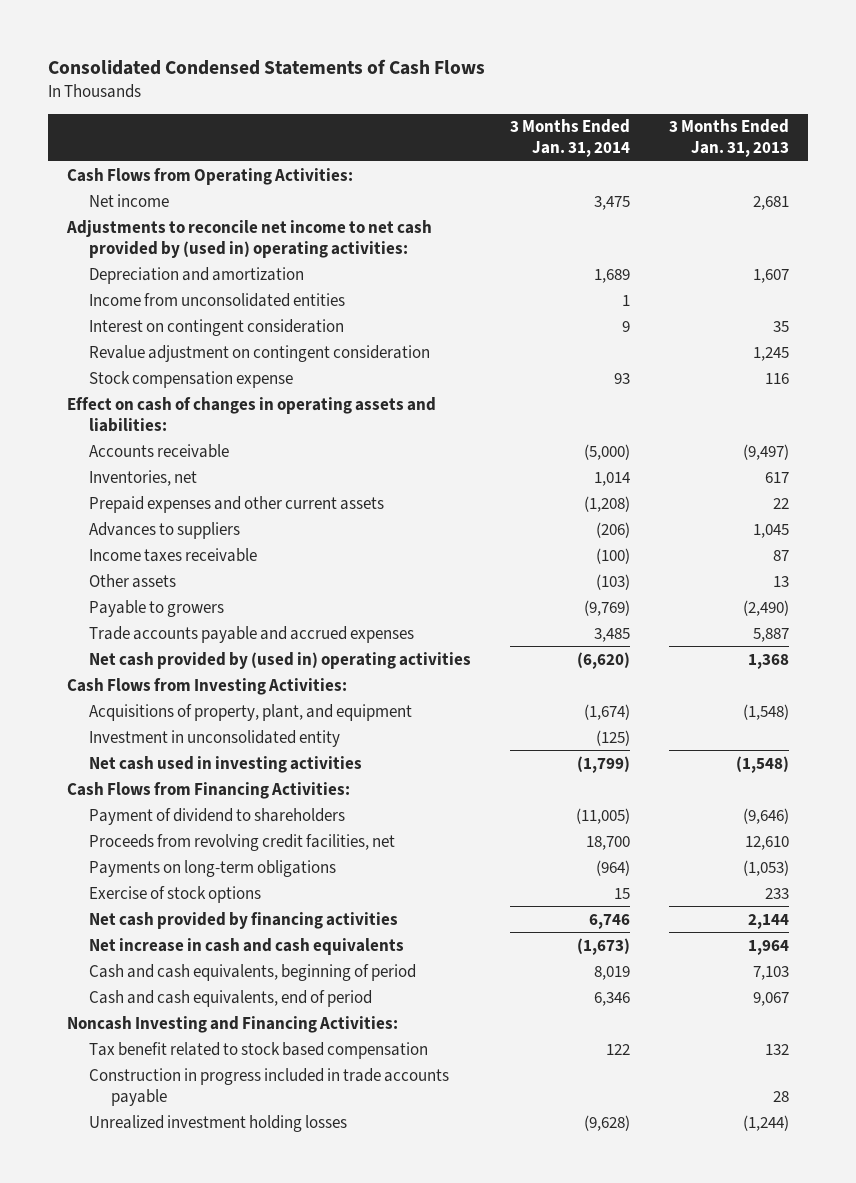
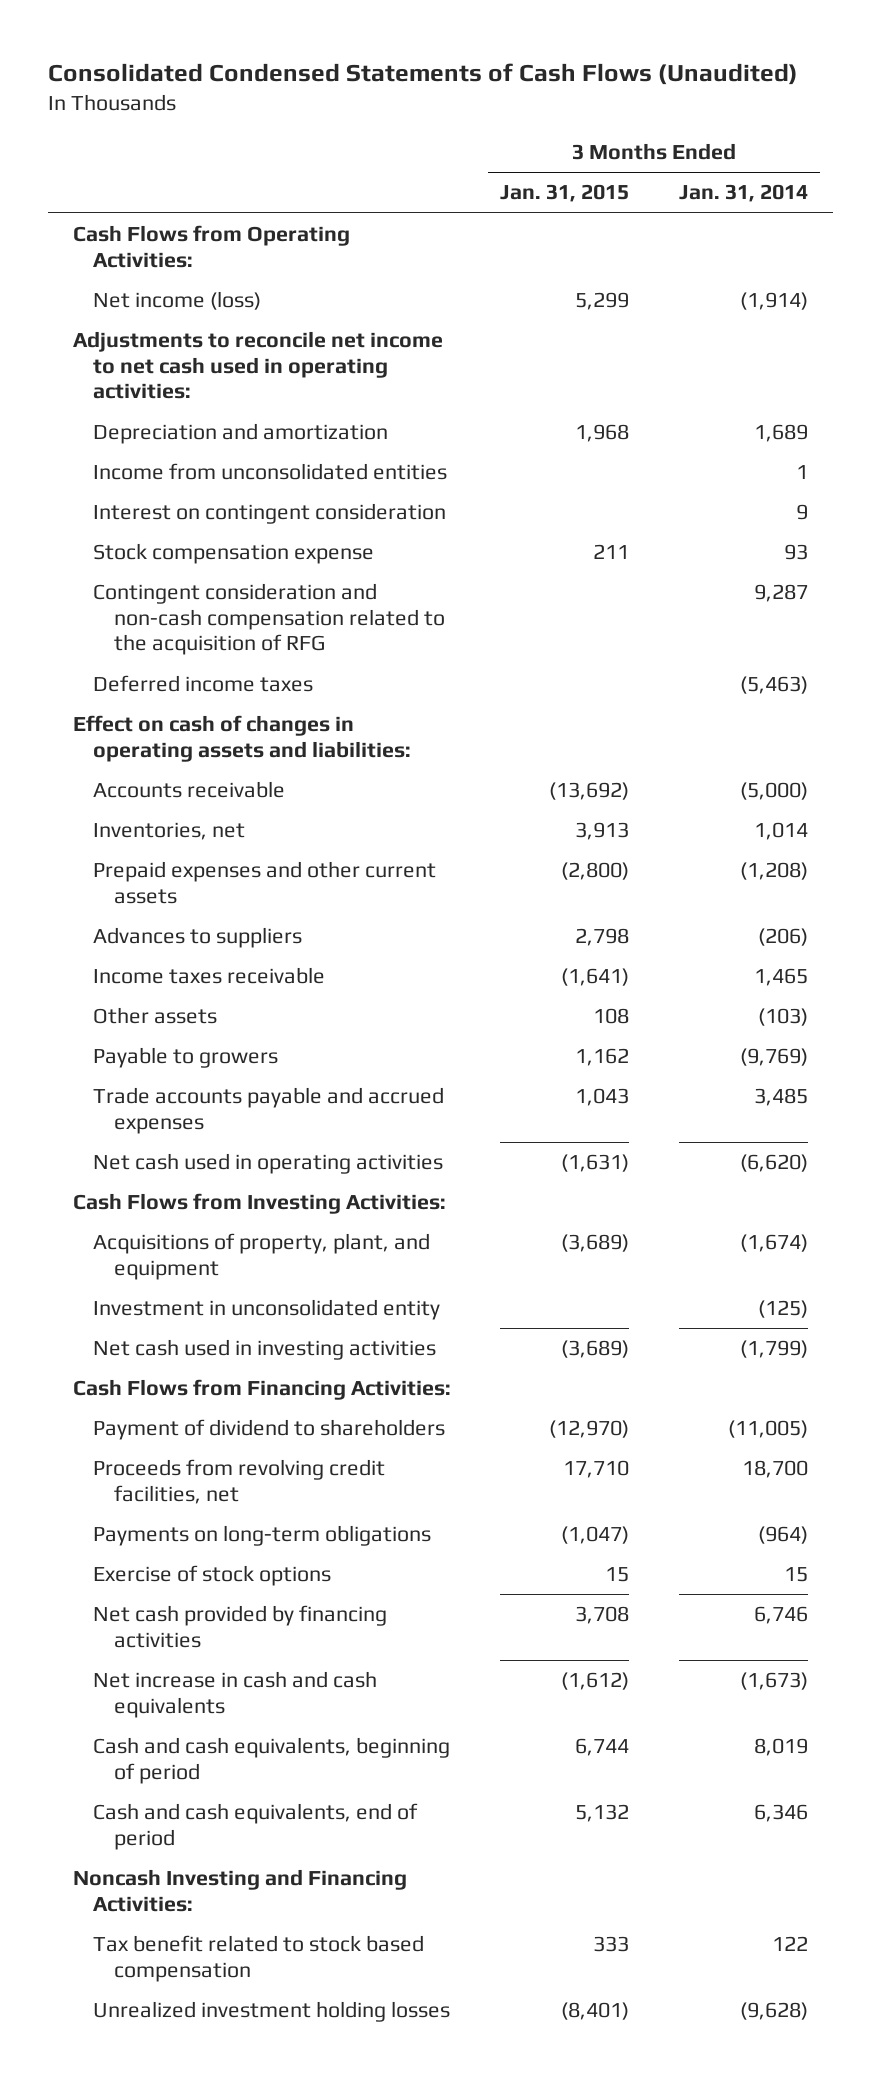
[47,59,485,76] Consolidated Condensed Statements of Cash Flows -> [47,63,798,86] Consolidated Condensed Statements of Cash Flows (Unaudited)
[668,119,789,158] 3 Months Ended Jan. 31, 2013 -> none
none -> [500,184,630,203] Jan. 31, 2015
[89,193,170,207] Net income -> [93,291,262,311] Net income (loss)
[593,195,630,210] 3,475 -> [739,292,808,311] (1,914)
[66,219,433,258] Adjustments to reconcile net income to net cash provided by (used in) operating activities: -> [72,331,443,400] Adjustments to reconcile net income to net cash used in operating activities:
[89,344,431,362] Revalue adjustment on contingent consideration -> none
none -> [93,583,446,656] Contingent consideration and non-cash compensation related to the acquisition of RFG
none -> [93,675,314,693] Deferred income taxes
[595,547,630,564] (100) -> [753,968,808,987] 1,465
[89,651,472,669] Net cash provided by (used in) operating activities -> [93,1153,444,1175] Net cash used in operating activities
[89,1067,450,1106] Construction in progress included in trade accounts payable -> none

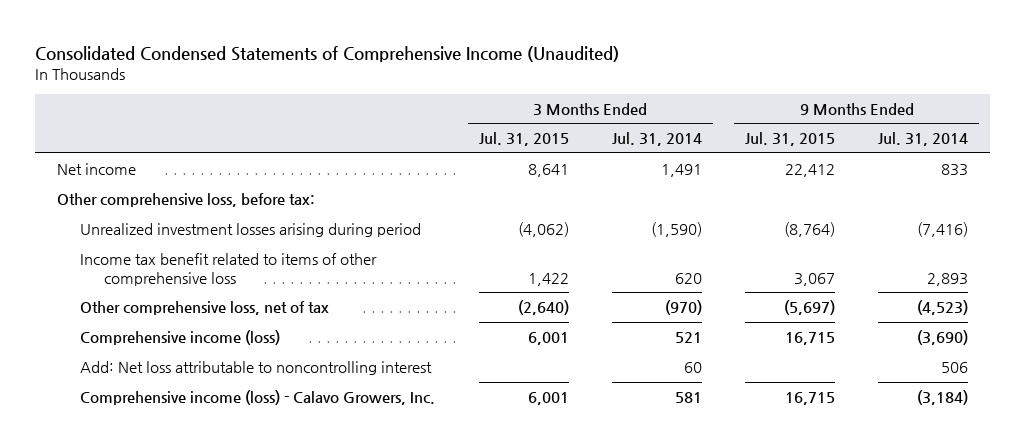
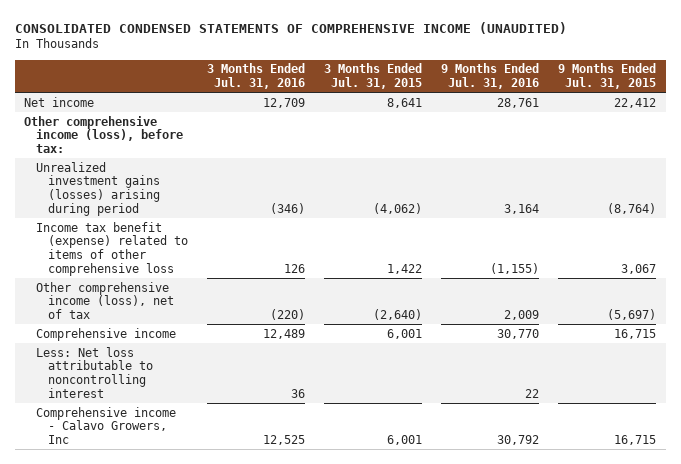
[35,45,620,62] Consolidated Condensed Statements of Comprehensive Income (Unaudited) -> [14,21,567,34] CONSOLIDATED CONDENSED STATEMENTS OF COMPREHENSIVE INCOME (UNAUDITED)
[611,132,702,147] Jul. 31, 2014 -> none
[878,132,969,147] Jul. 31, 2014 -> none
none -> [206,63,305,89] 3 Months Ended Jul. 31, 2016
none -> [441,63,540,89] 9 Months Ended Jul. 31, 2016
[57,192,316,207] Other comprehensive loss, before tax: -> [24,115,184,154] Other comprehensive income (loss), before tax:
[80,222,422,237] Unrealized investment losses arising during period -> [36,161,160,216] Unrealized investment gains (losses) arising during period
[80,252,378,286] Income tax benefit related to items of other comprehensive loss -> [36,221,188,276] Income tax benefit (expense) related to items of other comprehensive loss
[80,300,330,315] Other comprehensive loss, net of tax -> [36,281,174,320] Other comprehensive income (loss), net of tax
[80,329,281,345] Comprehensive income (loss) -> [36,327,177,341] Comprehensive income
[80,360,433,375] Add: Net loss attributable to noncontrolling interest -> [36,346,153,398] Less: Net loss attributable to noncontrolling interest
[80,389,436,405] Comprehensive income (loss) - Calavo Growers, Inc. -> [36,406,177,445] Comprehensive income - Calavo Growers, Inc

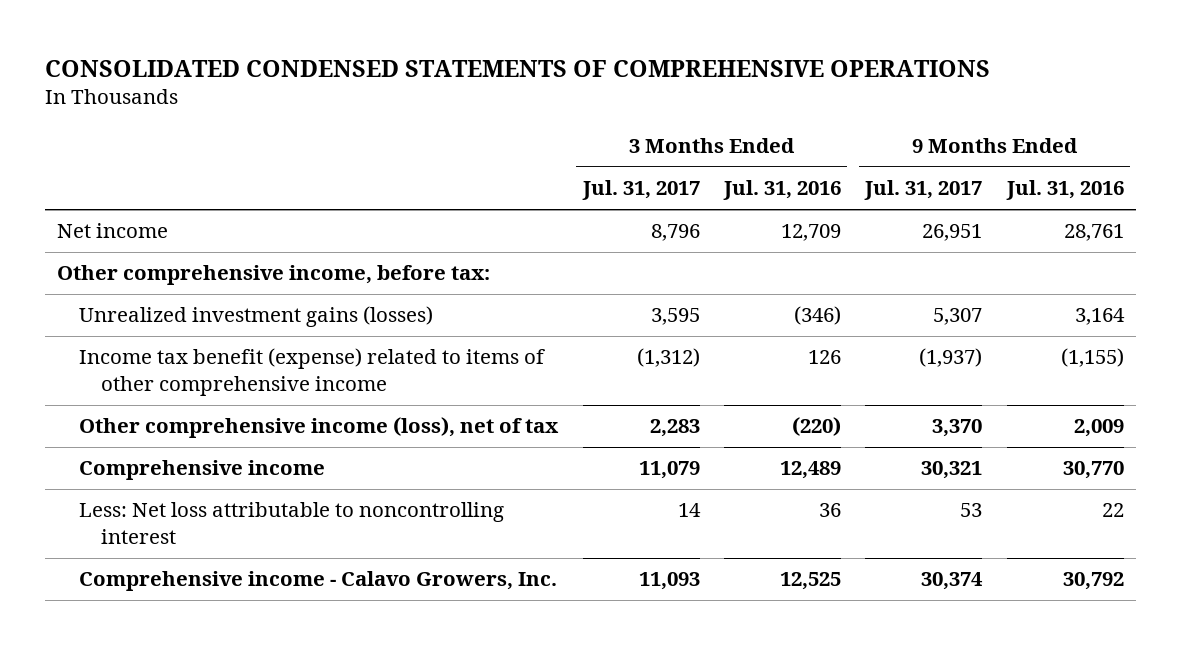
[14,21,567,34] CONSOLIDATED CONDENSED STATEMENTS OF COMPREHENSIVE INCOME (UNAUDITED) -> [45,59,991,77] CONSOLIDATED CONDENSED STATEMENTS OF COMPREHENSIVE OPERATIONS
[323,63,422,89] 3 Months Ended Jul. 31, 2015 -> none
[558,63,657,89] 9 Months Ended Jul. 31, 2015 -> none
none -> [581,180,700,201] Jul. 31, 2017
none -> [864,180,983,201] Jul. 31, 2017
[24,115,184,154] Other comprehensive income (loss), before tax: -> [57,265,491,286] Other comprehensive income, before tax:
[36,161,160,216] Unrealized investment gains (losses) arising during period -> [79,306,434,328] Unrealized investment gains (losses)
[36,221,188,276] Income tax benefit (expense) related to items of other comprehensive loss -> [79,348,546,396] Income tax benefit (expense) related to items of other comprehensive income
[36,406,177,445] Comprehensive income - Calavo Growers, Inc -> [79,571,558,592] Comprehensive income - Calavo Growers, Inc.

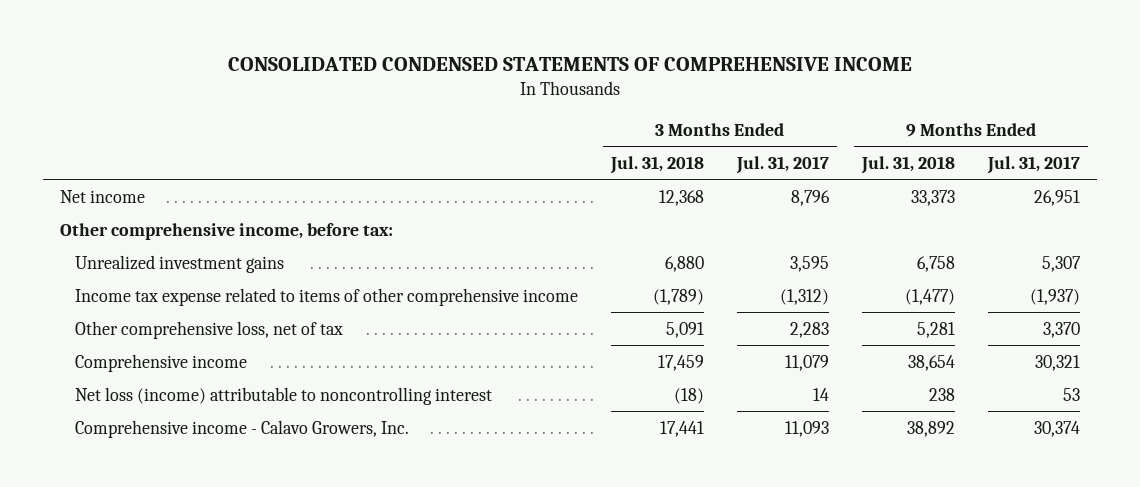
[45,59,991,77] CONSOLIDATED CONDENSED STATEMENTS OF COMPREHENSIVE OPERATIONS -> [228,57,913,72] CONSOLIDATED CONDENSED STATEMENTS OF COMPREHENSIVE INCOME
[722,180,841,201] Jul. 31, 2016 -> none
[1005,180,1124,201] Jul. 31, 2016 -> none
none -> [609,155,704,174] Jul. 31, 2018
none -> [861,155,956,174] Jul. 31, 2018
[79,306,434,328] Unrealized investment gains (losses) -> [74,254,284,273] Unrealized investment gains
[79,348,546,396] Income tax benefit (expense) related to items of other comprehensive income -> [74,287,578,306] Income tax expense related to items of other comprehensive income
[79,417,560,439] Other comprehensive income (loss), net of tax -> [74,320,343,339] Other comprehensive loss, net of tax
[79,502,505,544] Less: Net loss attributable to noncontrolling interest -> [74,386,492,405] Net loss (income) attributable to noncontrolling interest

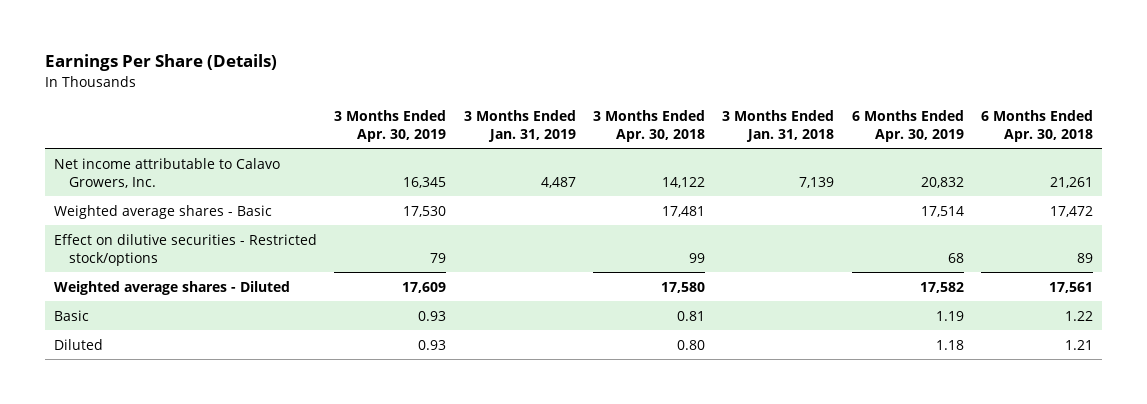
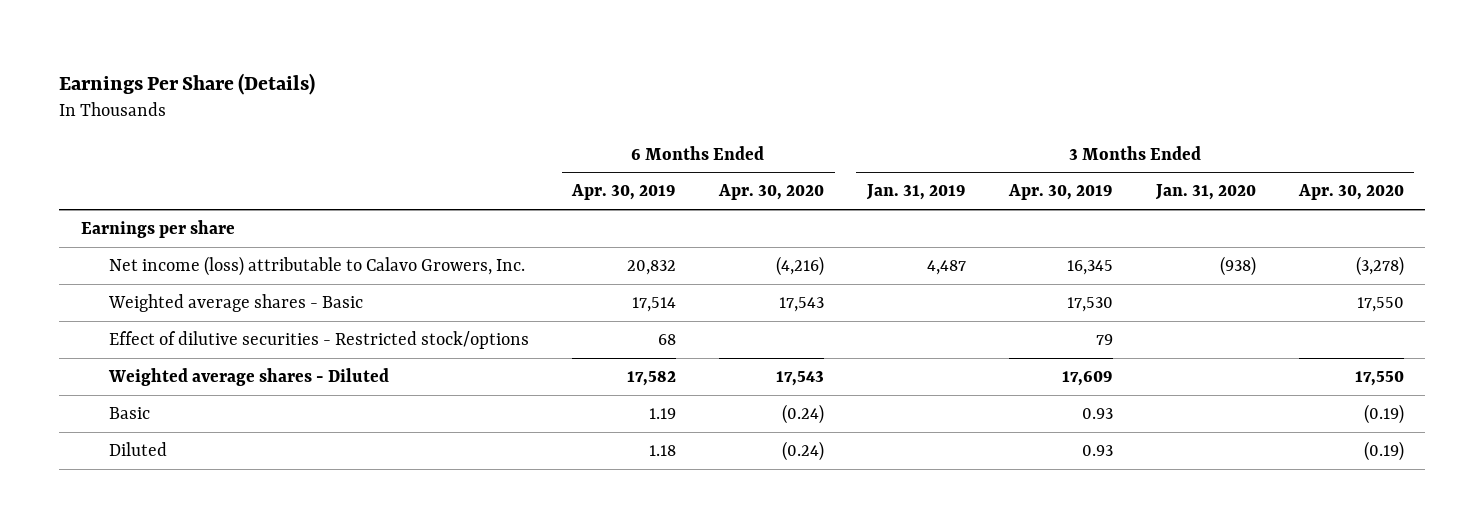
[593,109,706,142] 3 Months Ended Apr. 30, 2018 -> none
[722,109,835,142] 3 Months Ended Jan. 31, 2018 -> none
[981,109,1094,142] 6 Months Ended Apr. 30, 2018 -> none
none -> [718,184,825,201] Apr. 30, 2020
none -> [1154,184,1256,201] Jan. 31, 2020
none -> [1297,184,1404,201] Apr. 30, 2020
none -> [80,219,235,238] Earnings per share
[53,157,280,188] Net income attributable to Calavo Growers, Inc. -> [109,255,526,276] Net income (loss) attributable to Calavo Growers, Inc.
[53,233,317,266] Effect on dilutive securities - Restricted stock/options -> [109,330,530,349] Effect of dilutive securities - Restricted stock/options

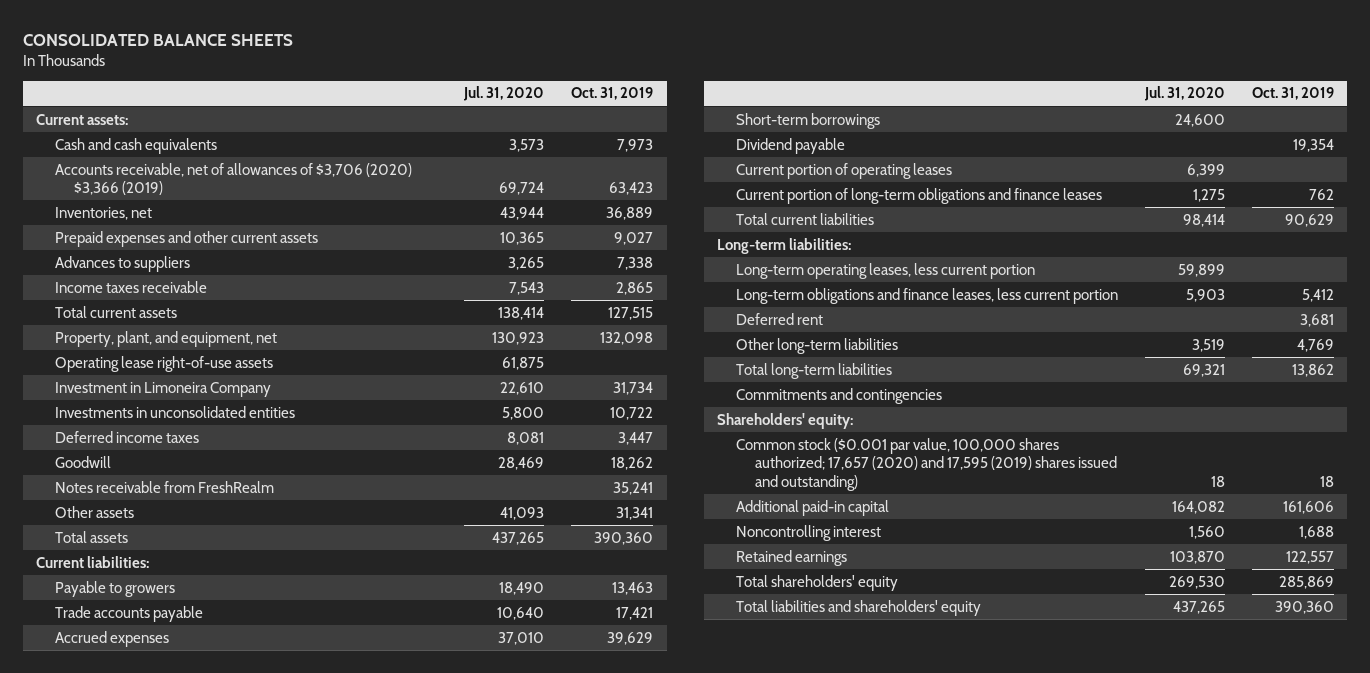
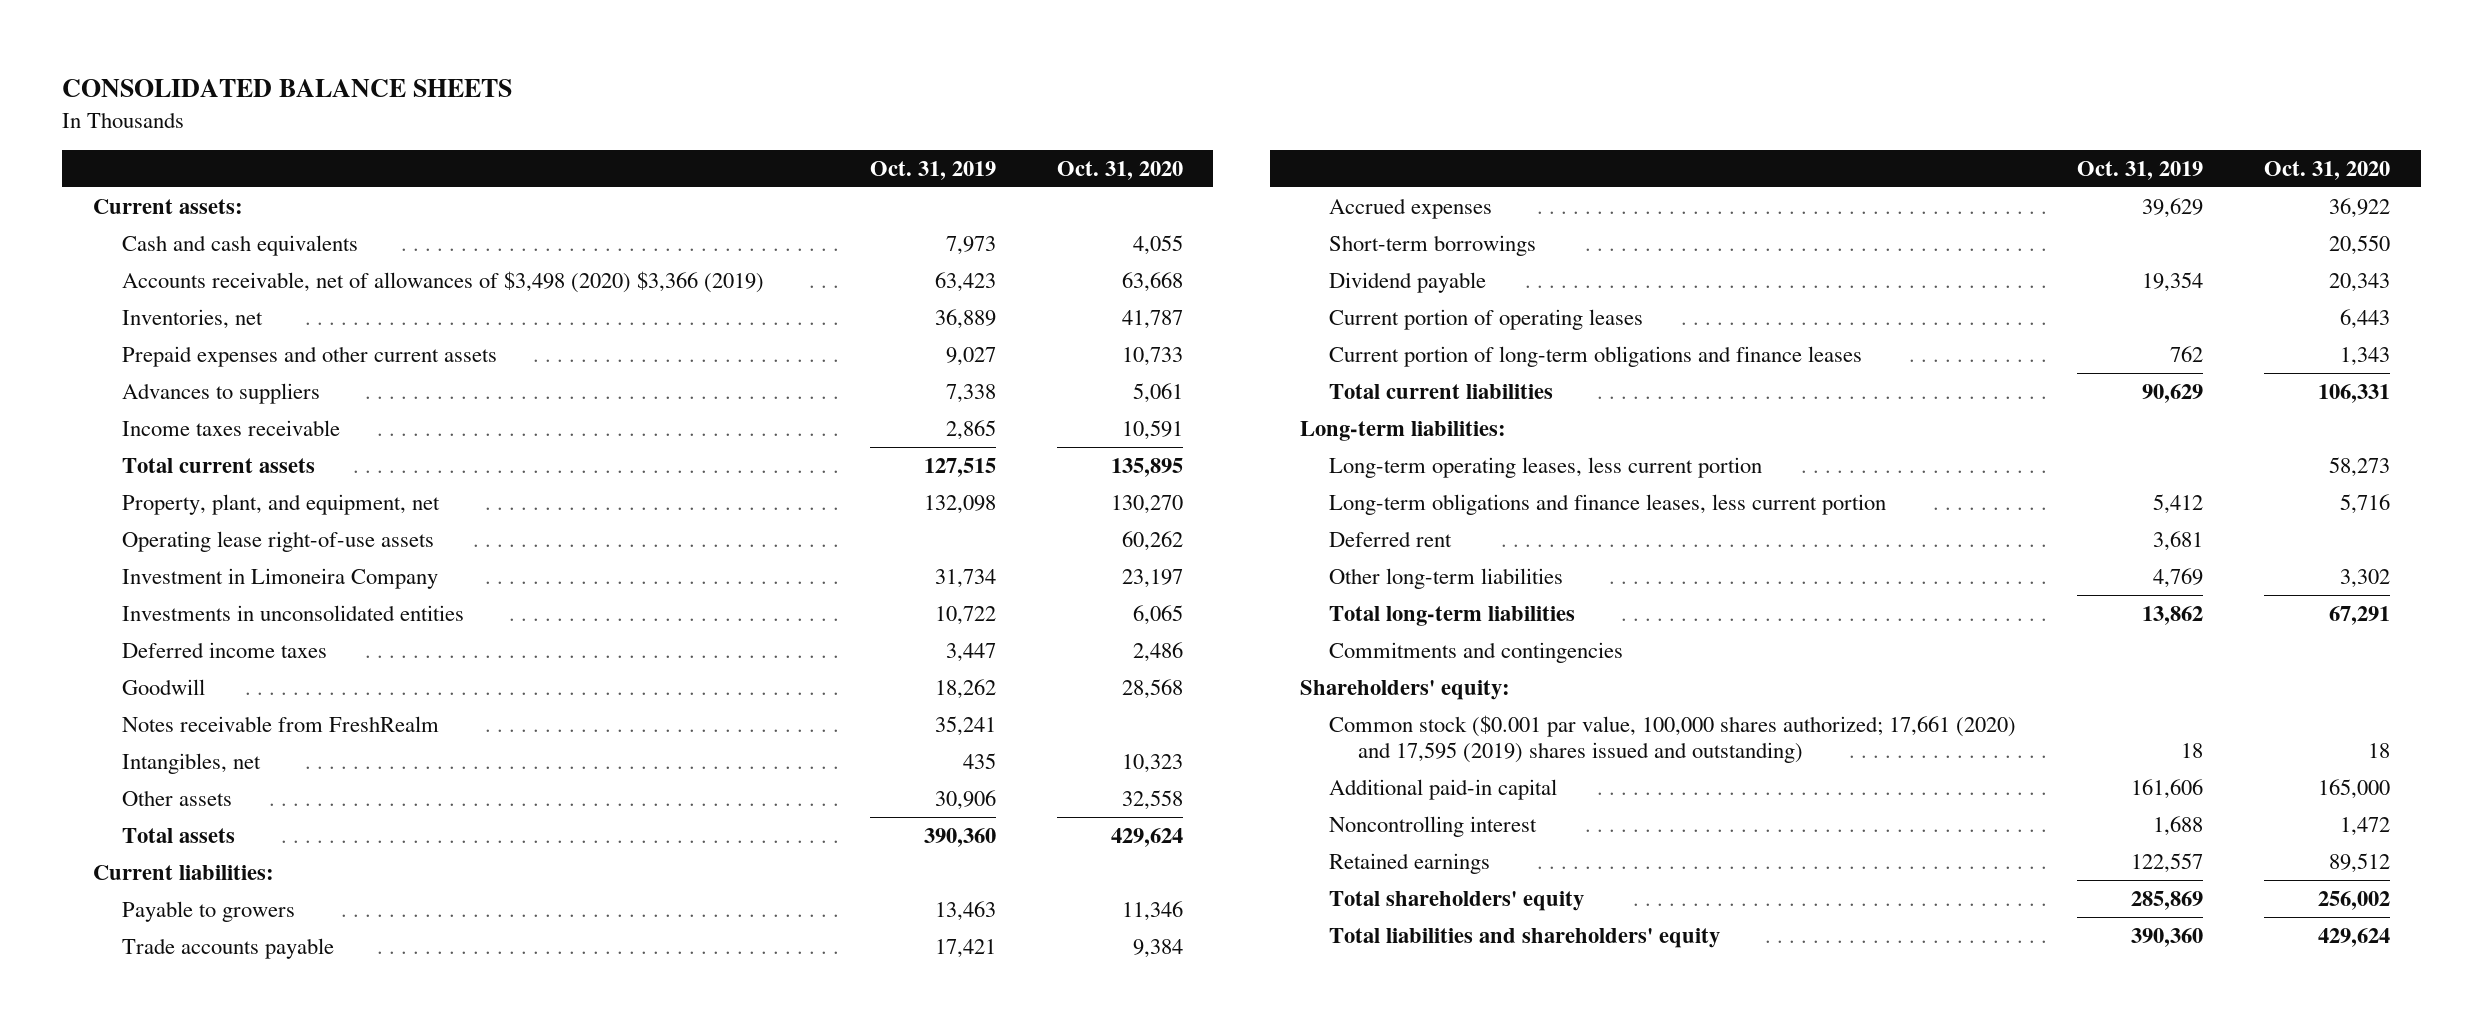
[463,86,545,102] Jul. 31, 2020 -> none
none -> [1056,160,1183,180] Oct. 31, 2020
[55,162,413,196] Accounts receivable, net of allowances of $3,706 (2020) $3,366 (2019) -> [121,270,764,293] Accounts receivable, net of allowances of $3,498 (2020) $3,366 (2019)
none -> [121,752,261,774] Intangibles, net
[616,506,654,520] 31,341 -> [934,789,996,810] 30,906
[736,437,1117,491] Common stock ($0.001 par value, 100,000 shares authorized; 17,657 (2020) and 17,595 (2019) shares issued and outstanding) -> [1329,714,2017,764] Common stock ($0.001 par value, 100,000 shares authorized; 17,661 (2020) and 17,595 (2019) shares issued and outstanding)

